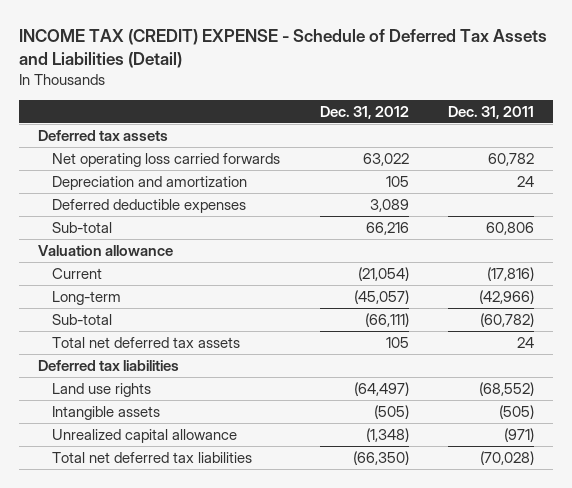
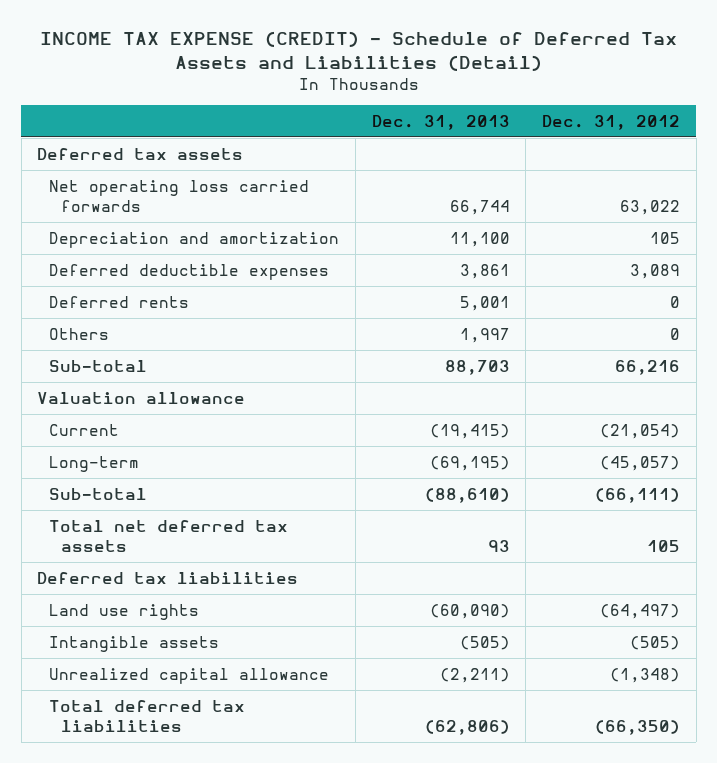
[18,28,547,68] INCOME TAX (CREDIT) EXPENSE - Schedule of Deferred Tax Assets and Liabilities (Detail) -> [39,31,677,71] INCOME TAX EXPENSE (CREDIT) - Schedule of Deferred Tax Assets and Liabilities (Detail)
[447,105,534,119] Dec. 31, 2011 -> none
none -> [371,114,510,130] Dec. 31, 2013
none -> [49,295,190,308] Deferred rents
none -> [49,327,110,340] Others
[52,451,253,463] Total net deferred tax liabilities -> [49,699,246,732] Total deferred tax liabilities

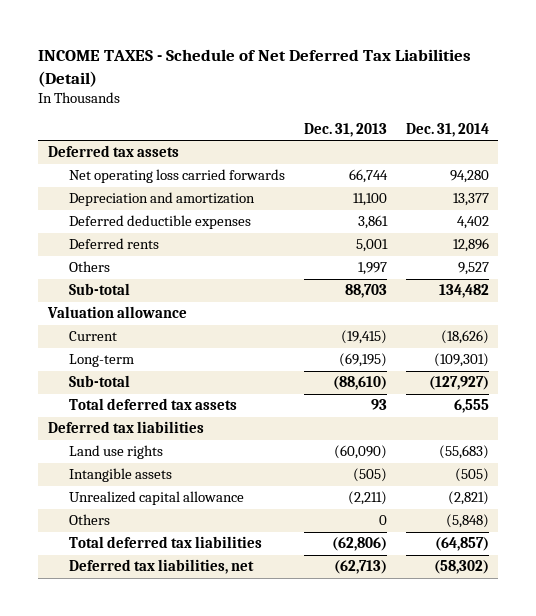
[39,31,677,71] INCOME TAX EXPENSE (CREDIT) - Schedule of Deferred Tax Assets and Liabilities (Detail) -> [38,48,472,87] INCOME TAXES - Schedule of Net Deferred Tax Liabilities (Detail)
[542,114,681,130] Dec. 31, 2012 -> none
none -> [405,122,489,137] Dec. 31, 2014
[49,519,289,552] Total net deferred tax assets -> [69,398,238,411] Total deferred tax assets
none -> [69,514,111,526] Others
none -> [69,559,255,575] Deferred tax liabilities, net

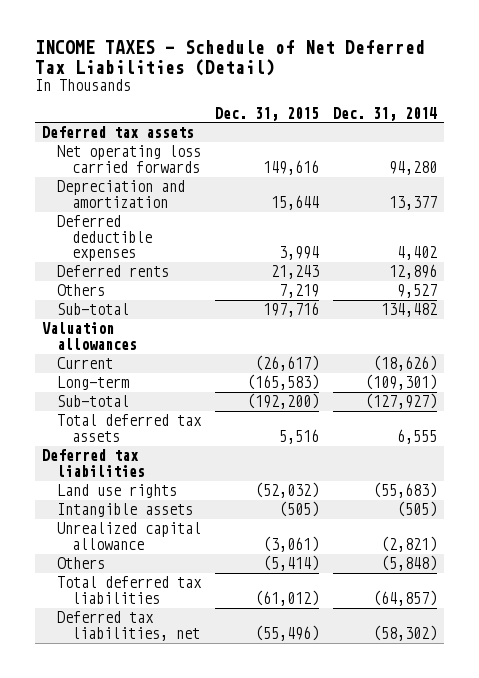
[303,122,387,137] Dec. 31, 2013 -> none
none -> [214,106,319,121] Dec. 31, 2015
[46,306,187,319] Valuation allowance -> [42,322,137,350] Valuation allowances

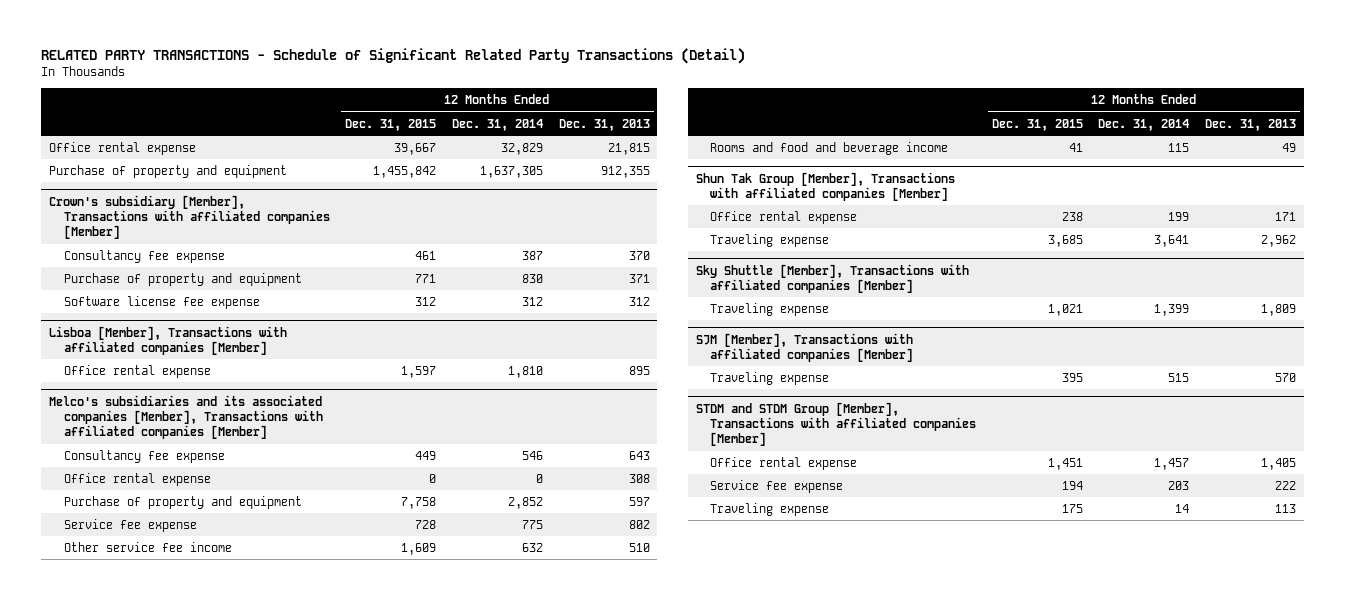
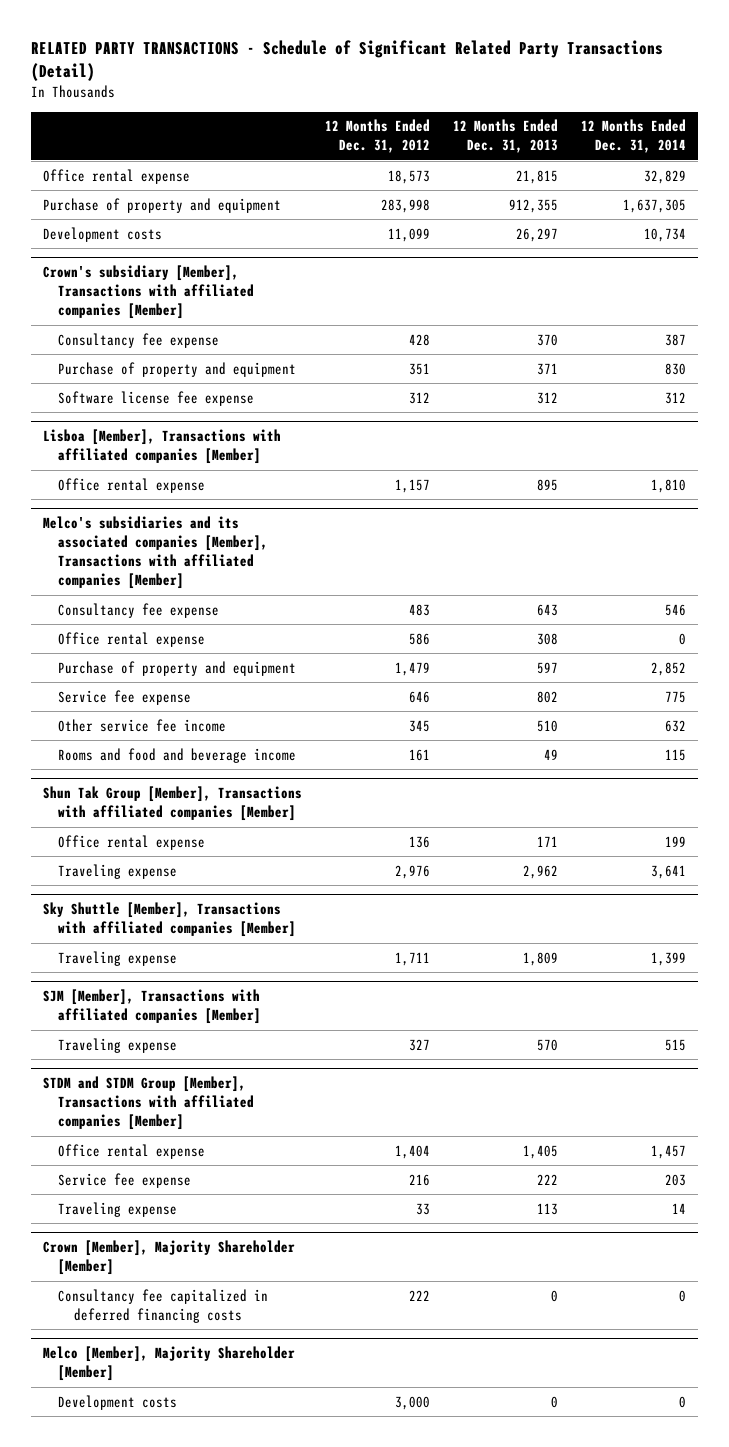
[345,118,437,131] Dec. 31, 2015 -> none
none -> [325,119,431,154] 12 Months Ended Dec. 31, 2012
none -> [42,226,162,242] Development costs
none -> [42,1240,295,1276] Crown [Member], Majority Shareholder [Member]
none -> [58,1288,269,1323] Consultancy fee capitalized in deferred financing costs
none -> [42,1346,295,1382] Melco [Member], Majority Shareholder [Member]
none -> [58,1394,178,1410] Development costs

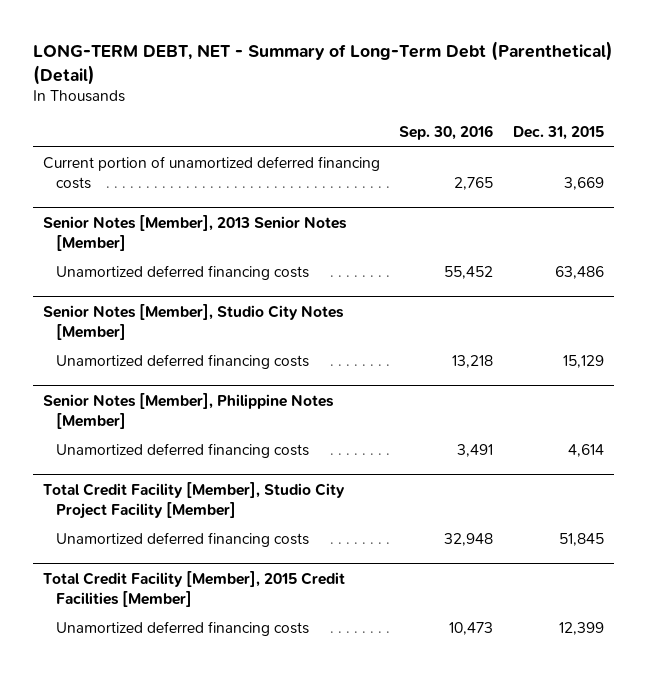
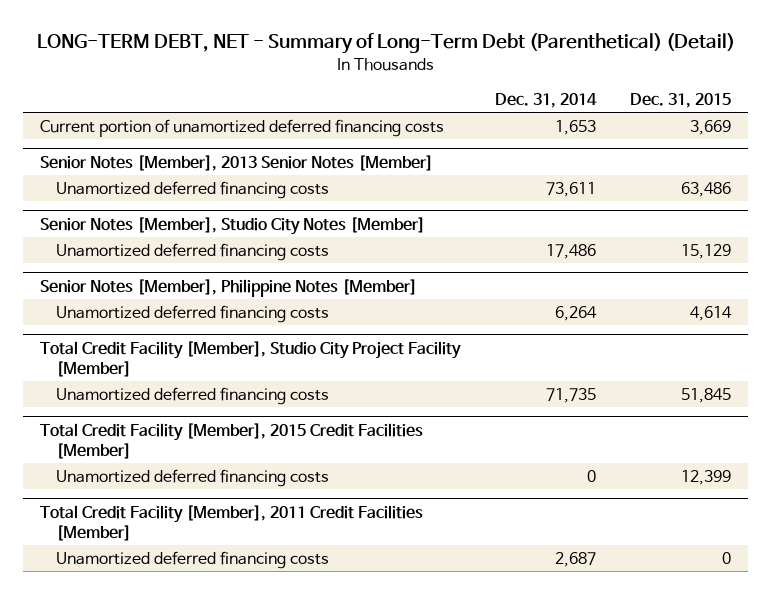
[399,125,494,141] Sep. 30, 2016 -> none
none -> [494,92,597,108] Dec. 31, 2014
none -> [40,504,424,541] Total Credit Facility [Member], 2011 Credit Facilities [Member]
none -> [55,550,329,569] Unamortized deferred financing costs

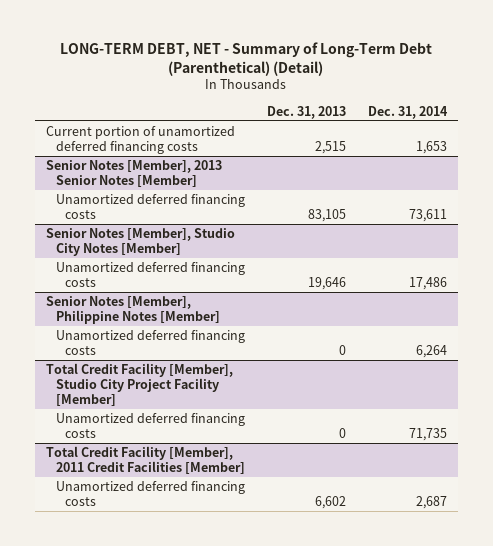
[630,92,732,108] Dec. 31, 2015 -> none
none -> [266,105,346,119] Dec. 31, 2013
[40,422,424,459] Total Credit Facility [Member], 2015 Credit Facilities [Member] -> none
[55,468,329,487] Unamortized deferred financing costs -> none

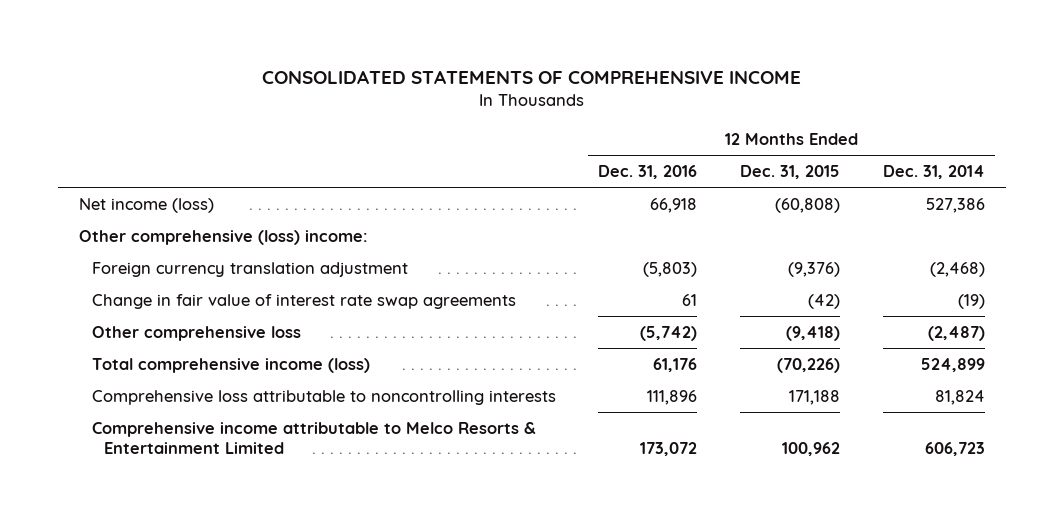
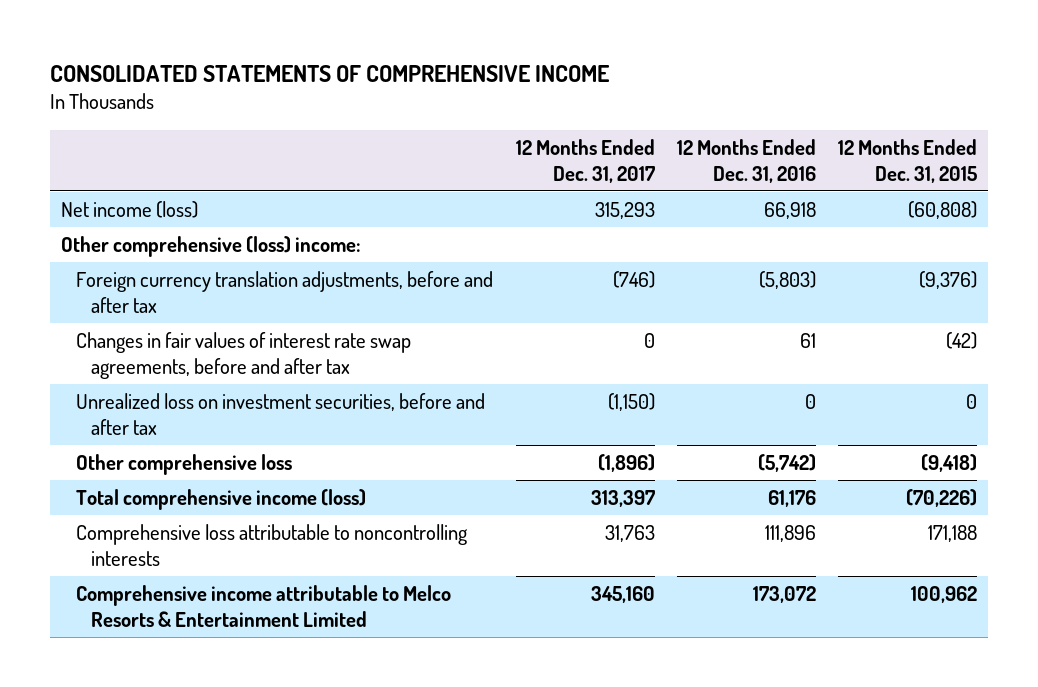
[882,165,985,180] Dec. 31, 2014 -> none
none -> [515,138,655,183] 12 Months Ended Dec. 31, 2017
[91,262,408,278] Foreign currency translation adjustment -> [76,271,494,313] Foreign currency translation adjustments, before and after tax
[91,294,516,310] Change in fair value of interest rate swap agreements -> [76,332,412,379] Changes in fair values of interest rate swap agreements, before and after tax
none -> [76,393,486,435] Unrealized loss on investment securities, before and after tax

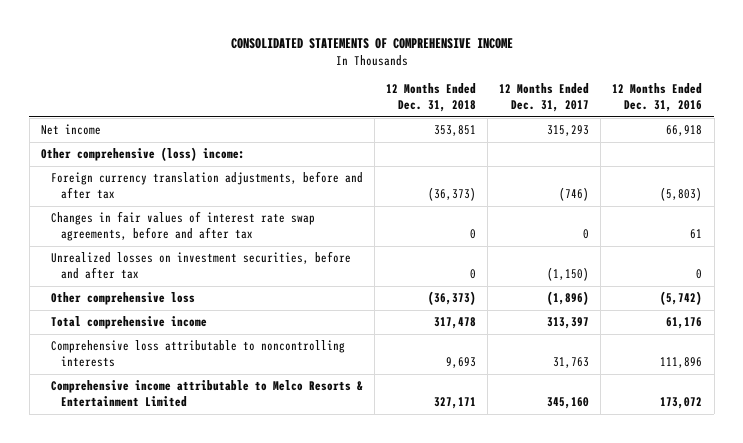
[837,138,977,183] 12 Months Ended Dec. 31, 2015 -> none
none -> [385,83,476,113] 12 Months Ended Dec. 31, 2018
[61,201,199,219] Net income (loss) -> [40,124,101,136] Net income
[76,393,486,435] Unrealized loss on investment securities, before and after tax -> [50,251,351,280] Unrealized losses on investment securities, before and after tax
[76,489,367,511] Total comprehensive income (loss) -> [50,316,207,330] Total comprehensive income

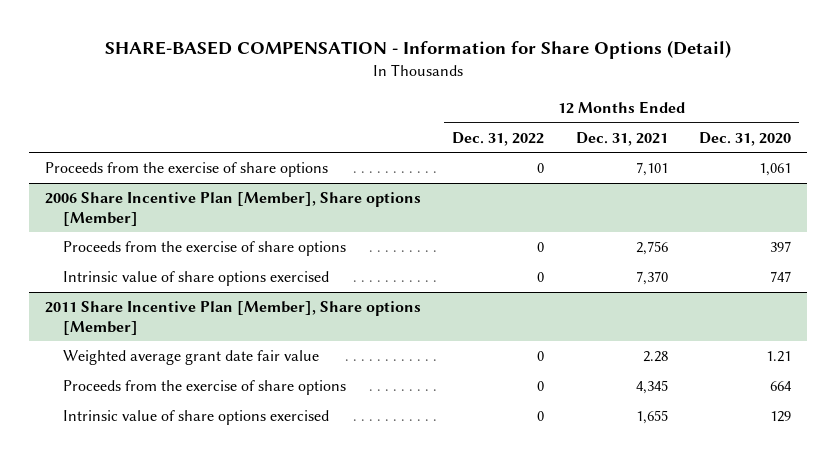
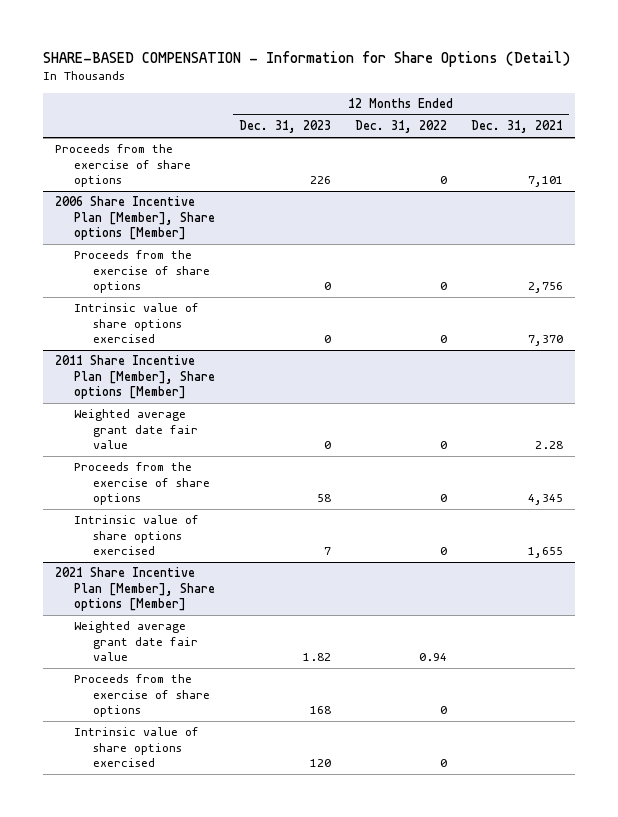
[699,131,792,146] Dec. 31, 2020 -> none
none -> [239,120,332,134] Dec. 31, 2023
none -> [55,567,216,612] 2021 Share Incentive Plan [Member], Share options [Member]
none -> [74,621,199,662] Weighted average grant date fair value
none -> [74,674,211,718] Proceeds from the exercise of share options
none -> [74,727,200,768] Intrinsic value of share options exercised

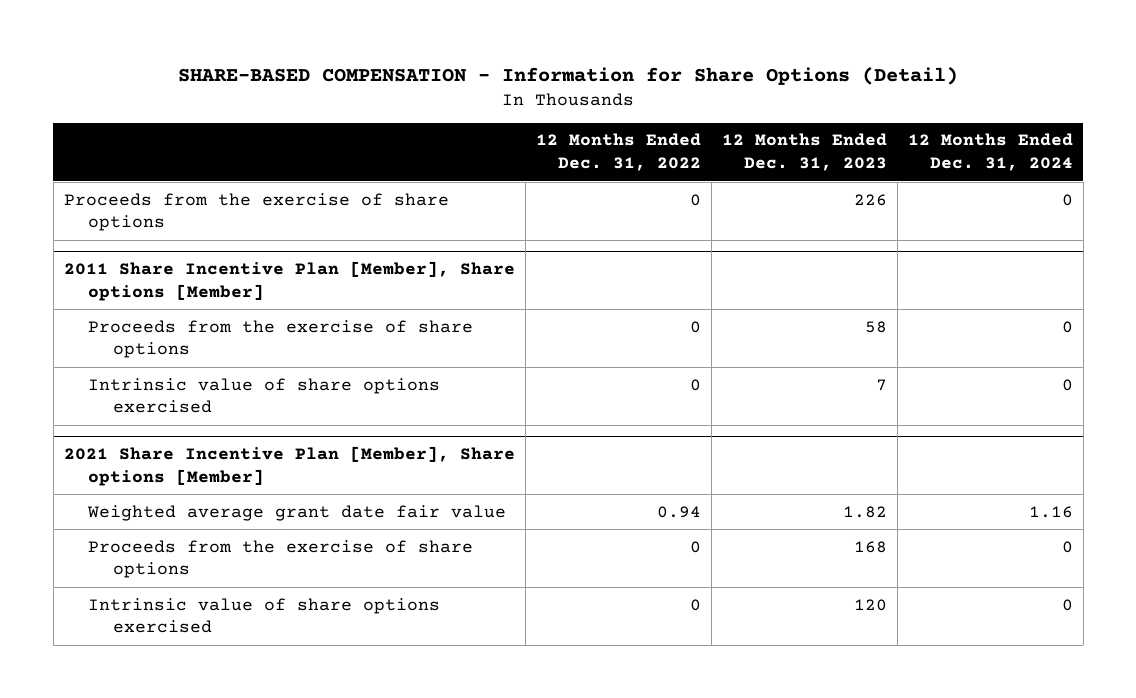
[470,120,563,134] Dec. 31, 2021 -> none
none -> [907,133,1073,172] 12 Months Ended Dec. 31, 2024
[55,196,216,241] 2006 Share Incentive Plan [Member], Share options [Member] -> none
[74,250,211,294] Proceeds from the exercise of share options -> none
[74,303,200,344] Intrinsic value of share options exercised -> none
[74,409,199,450] Weighted average grant date fair value -> none

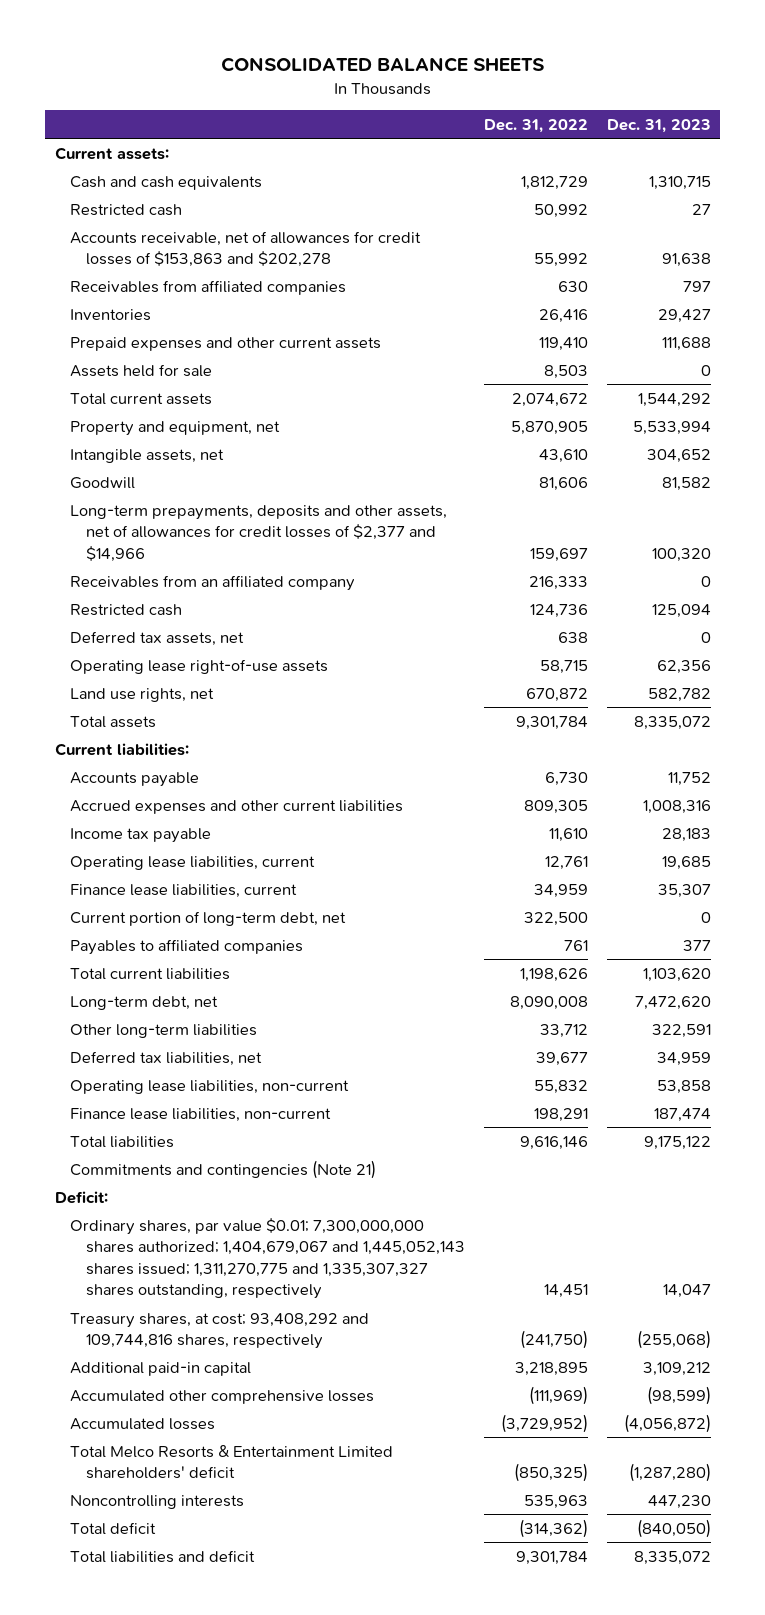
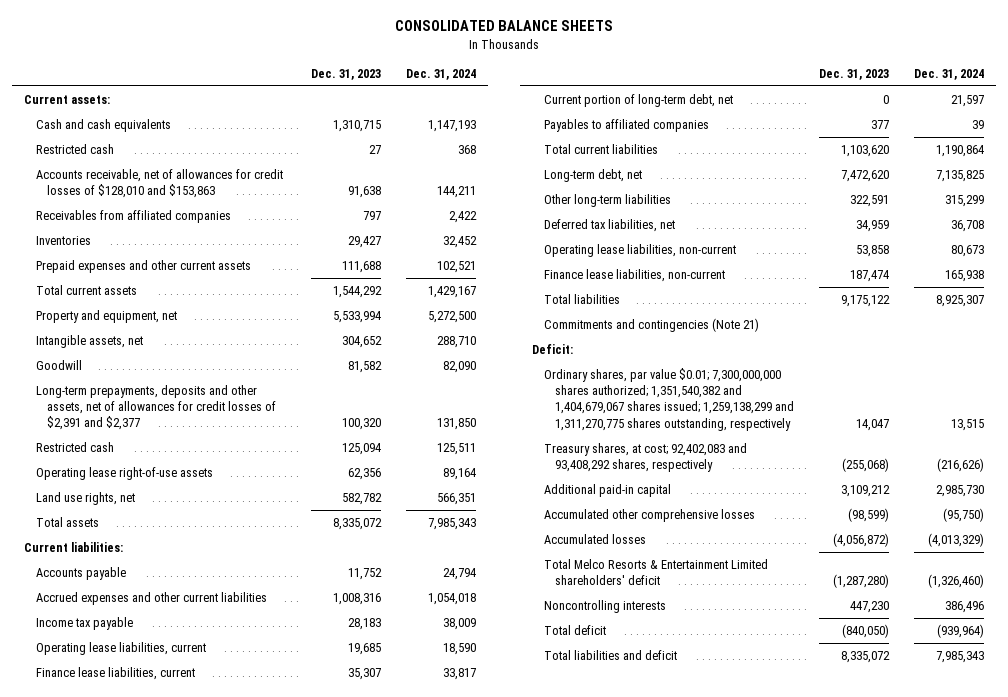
[483,119,588,134] Dec. 31, 2022 -> none
none -> [405,69,476,81] Dec. 31, 2024
[70,230,422,268] Accounts receivable, net of allowances for credit losses of $153,863 and $202,278 -> [35,168,283,199] Accounts receivable, net of allowances for credit losses of $128,010 and $153,863
[70,363,213,377] Assets held for sale -> none
[70,574,356,591] Receivables from an affiliated company -> none
[70,504,448,562] Long-term prepayments, deposits and other assets, net of allowances for credit losses of $2,377 and $14,966 -> [35,384,277,431] Long-term prepayments, deposits and other assets, net of allowances for credit losses of $2,391 and $2,377
[70,630,245,646] Deferred tax assets, net -> none
[70,1217,465,1300] Ordinary shares, par value $0.01; 7,300,000,000 shares authorized; 1,404,679,067 and 1,445,052,143 shares issued; 1,311,270,775 and 1,335,307,327 shares outstanding, respectively -> [543,367,795,431] Ordinary shares, par value $0.01; 7,300,000,000 shares authorized; 1,351,540,382 and 1,404,679,067 shares issued; 1,259,138,299 and 1,311,270,775 shares outstanding, respectively
[70,1312,370,1350] Treasury shares, at cost; 93,408,292 and 109,744,816 shares, respectively -> [543,442,747,473] Treasury shares, at cost; 92,402,083 and 93,408,292 shares, respectively

